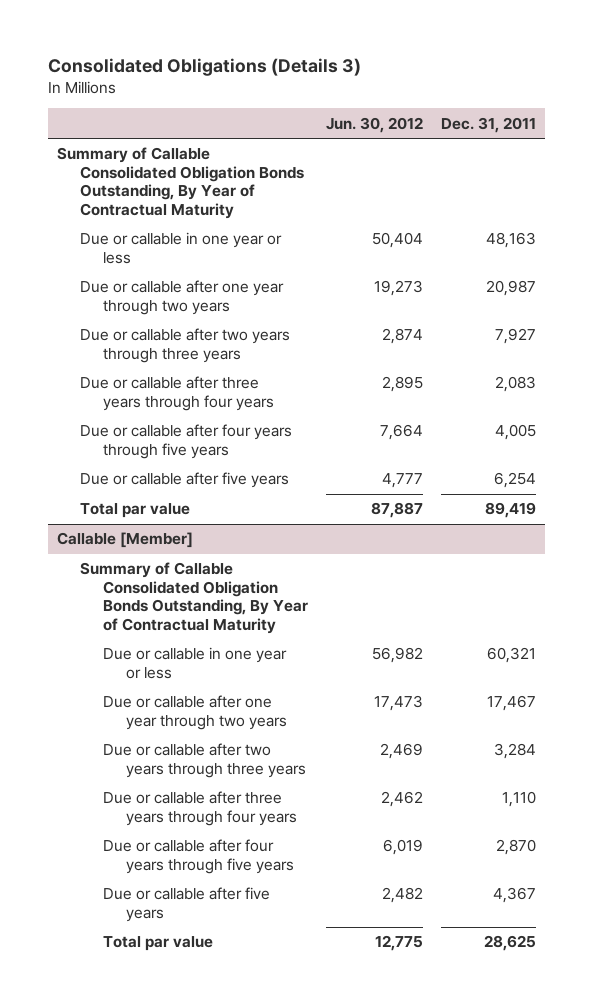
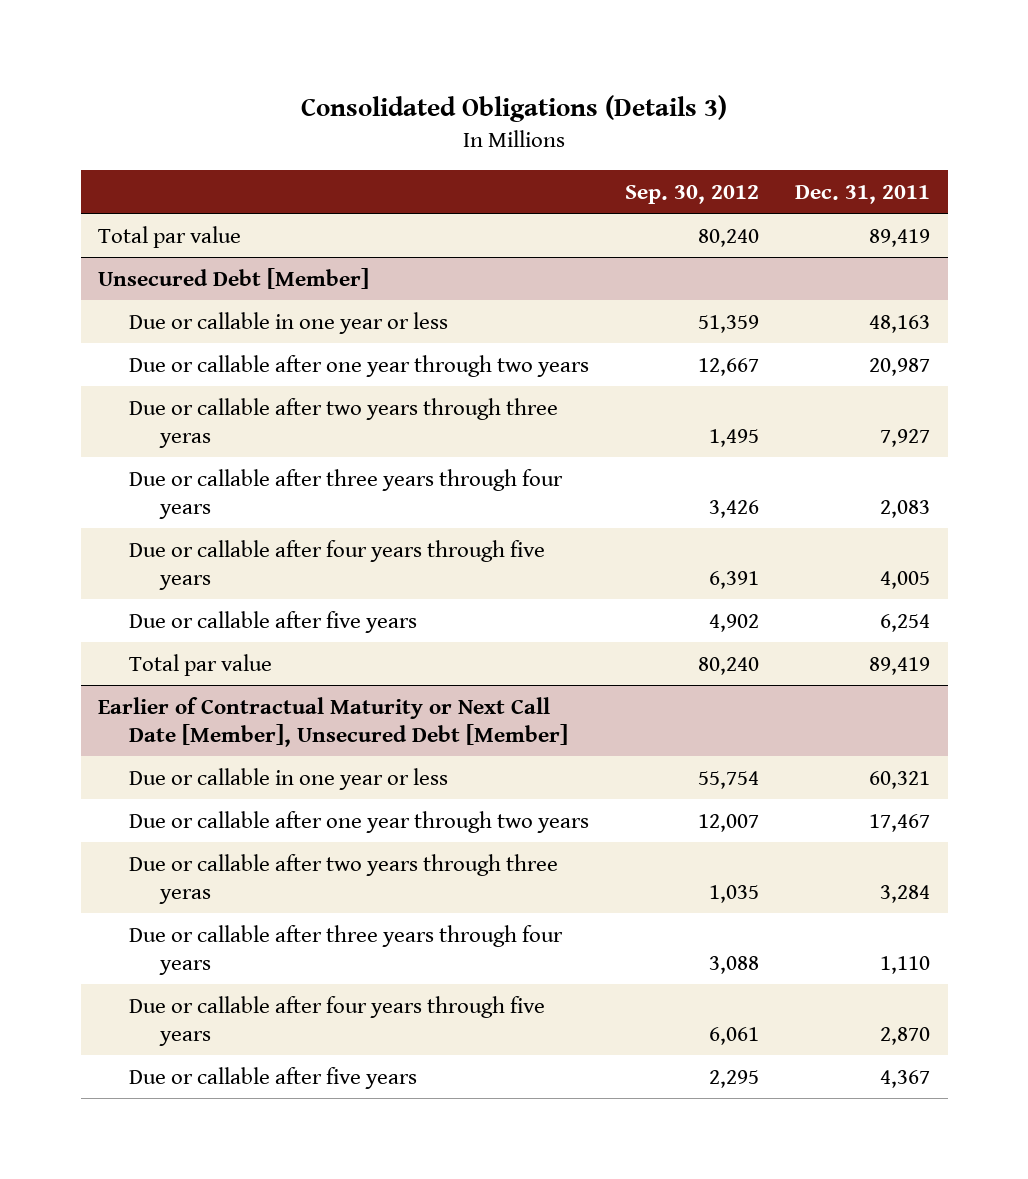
[326,116,424,133] Jun. 30, 2012 -> none
none -> [625,185,760,205] Sep. 30, 2012
[56,147,304,219] Summary of Callable Consolidated Obligation Bonds Outstanding, By Year of Contractual Maturity -> none
none -> [98,225,242,248] Total par value
none -> [98,267,370,289] Unsecured Debt [Member]
[79,328,290,363] Due or callable after two years through three years -> [129,397,559,449] Due or callable after two years through three yeras
[56,532,193,549] Callable [Member] -> none
[79,562,308,634] Summary of Callable Consolidated Obligation Bonds Outstanding, By Year of Contractual Maturity -> none
none -> [98,696,569,748] Earlier of Contractual Maturity or Next Call Date [Member], Unsecured Debt [Member]
[102,743,307,778] Due or callable after two years through three years -> [129,853,559,905] Due or callable after two years through three yeras
[102,936,213,952] Total par value -> none

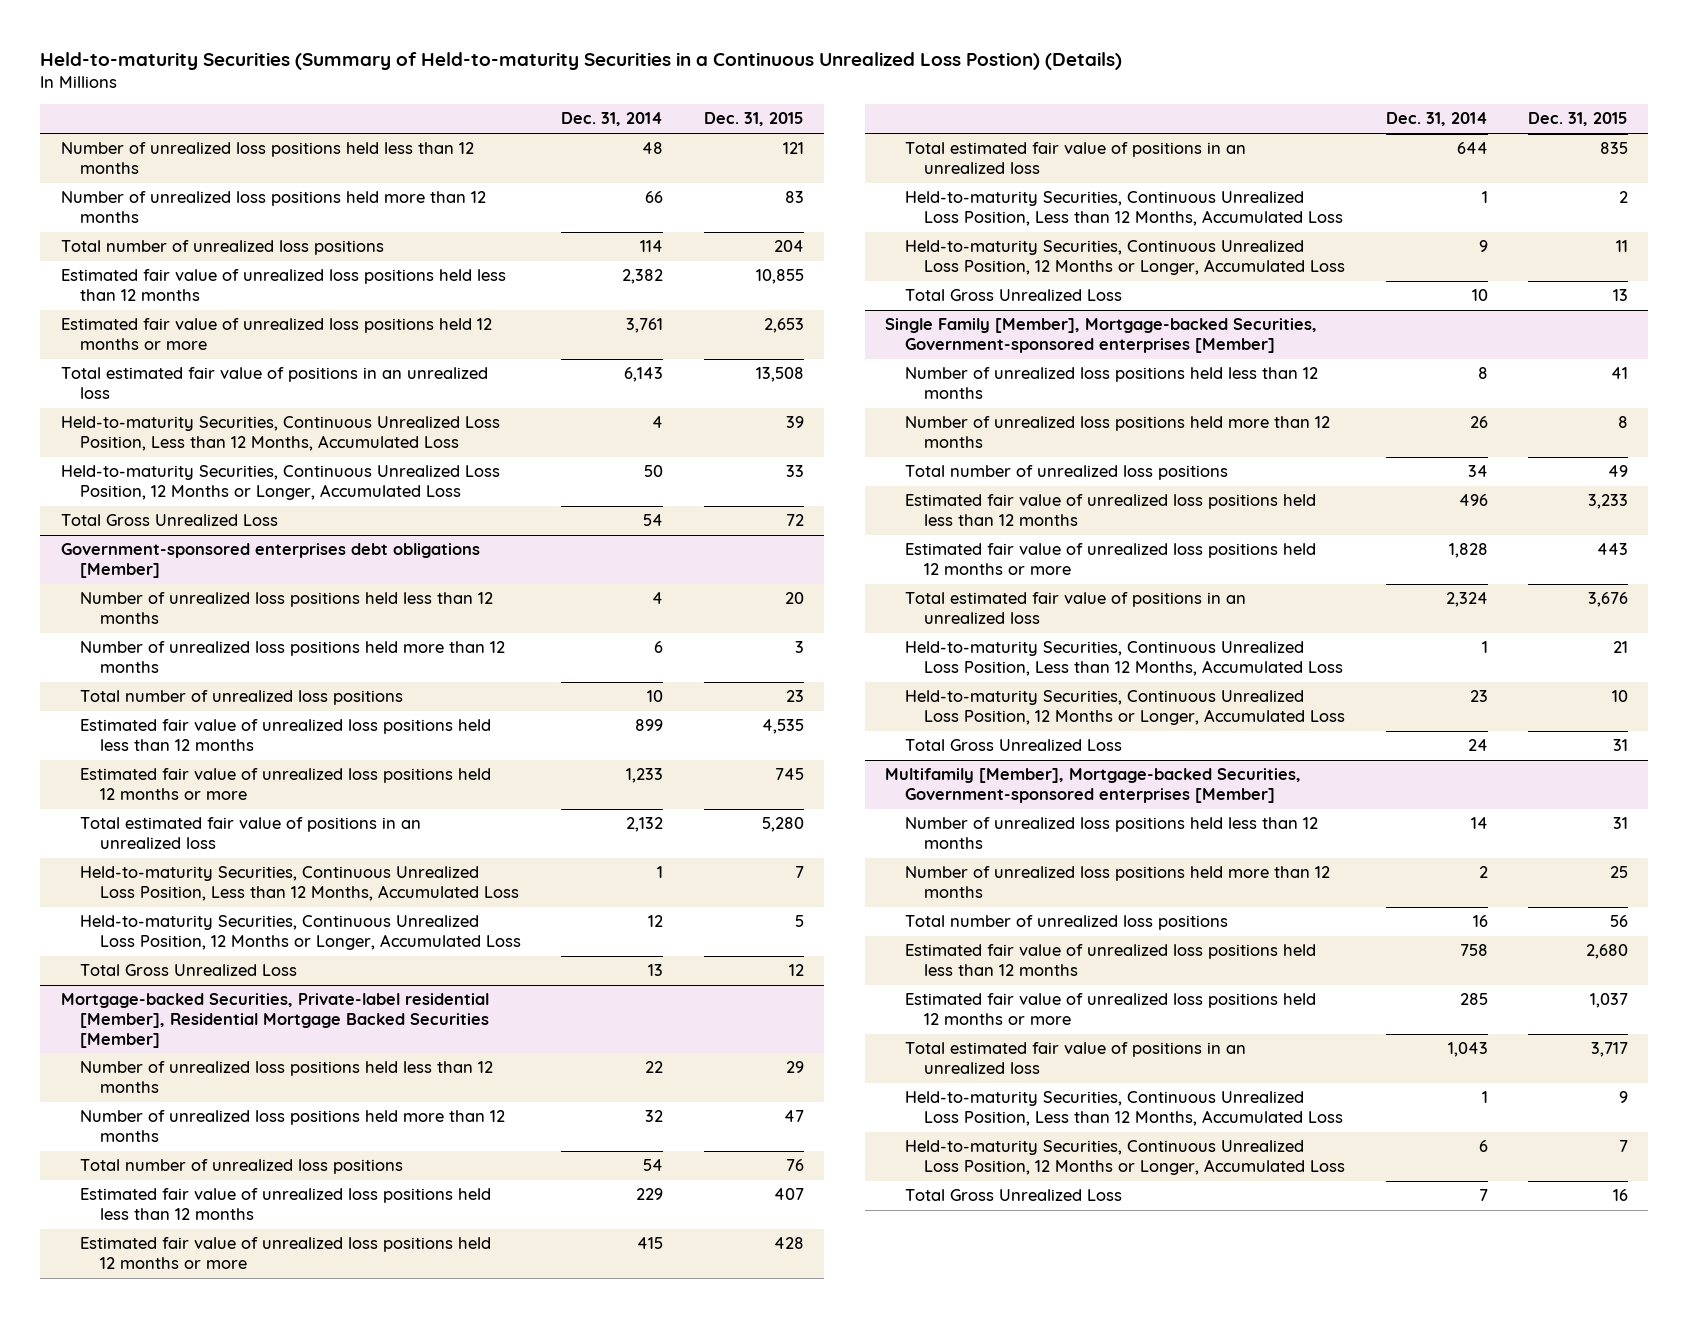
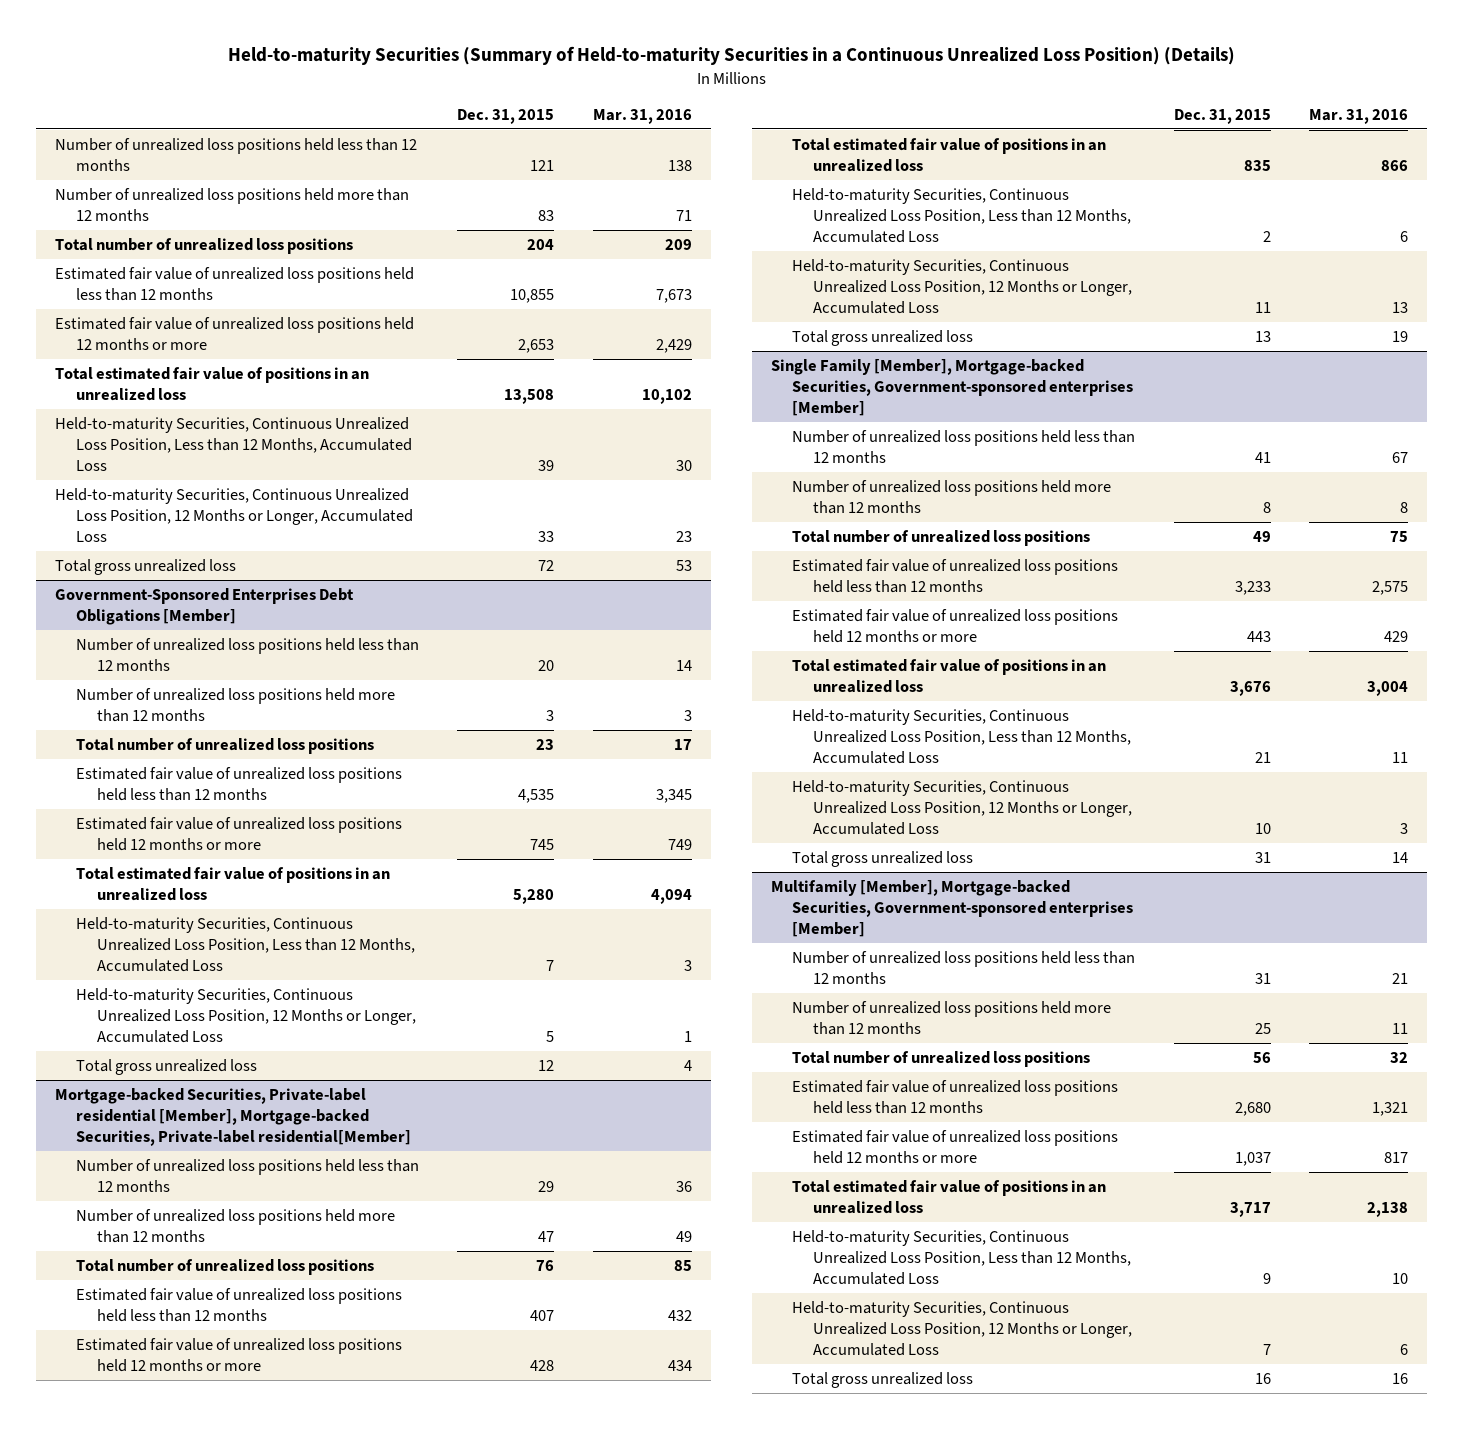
[40,51,1123,70] Held-to-maturity Securities (Summary of Held-to-maturity Securities in a Continuous Unrealized Loss Postion) (Details) -> [227,46,1235,66] Held-to-maturity Securities (Summary of Held-to-maturity Securities in a Continuous Unrealized Loss Position) (Details)
[561,112,664,127] Dec. 31, 2014 -> none
none -> [592,108,692,124] Mar. 31, 2016
[60,514,278,527] Total Gross Unrealized Loss -> [55,558,237,575] Total gross unrealized loss
[60,543,480,579] Government-sponsored enterprises debt obligations [Member] -> [55,587,355,625] Government-Sponsored Enterprises Debt Obligations [Member]
[80,964,298,977] Total Gross Unrealized Loss -> [76,1058,258,1075] Total gross unrealized loss
[60,993,490,1048] Mortgage-backed Securities, Private-label residential [Member], Residential Mortgage Backed Securities [Member] -> [55,1087,412,1146] Mortgage-backed Securities, Private-label residential [Member], Mortgage-backed Securities, Private-label residential[Member]
[904,289,1122,302] Total Gross Unrealized Loss -> [792,329,974,346] Total gross unrealized loss
[904,739,1122,752] Total Gross Unrealized Loss -> [792,850,974,867] Total gross unrealized loss
[904,1189,1122,1202] Total Gross Unrealized Loss -> [792,1371,974,1388] Total gross unrealized loss

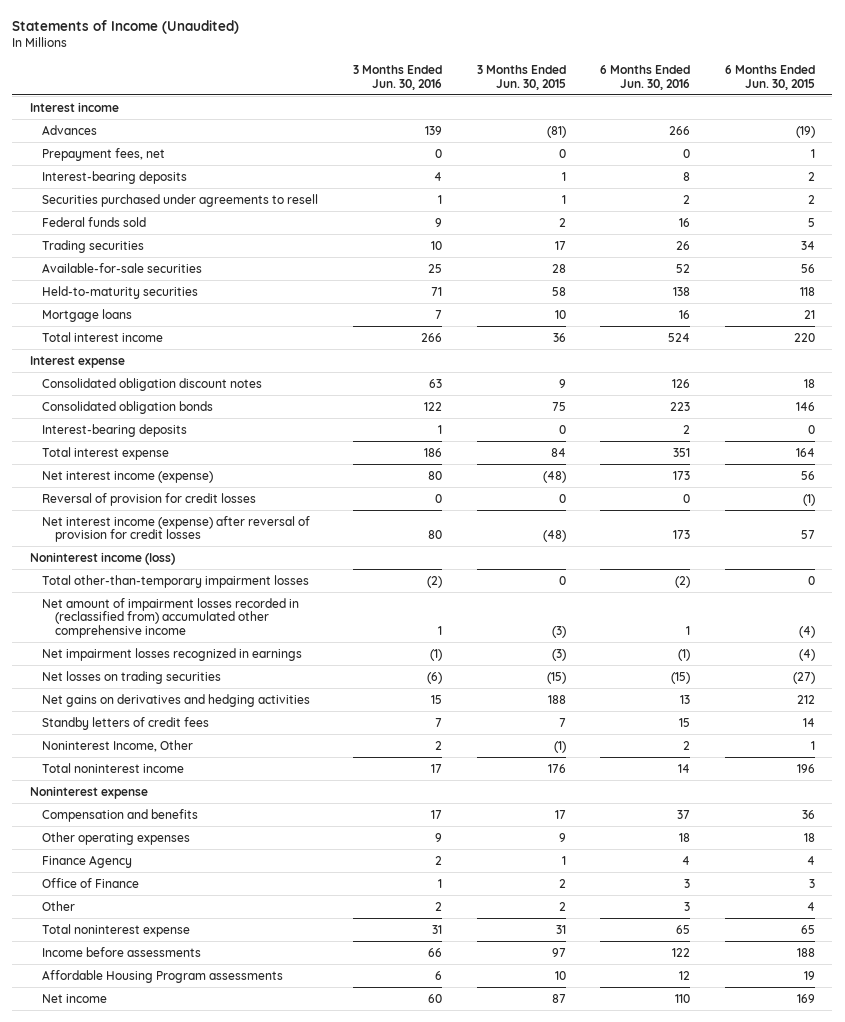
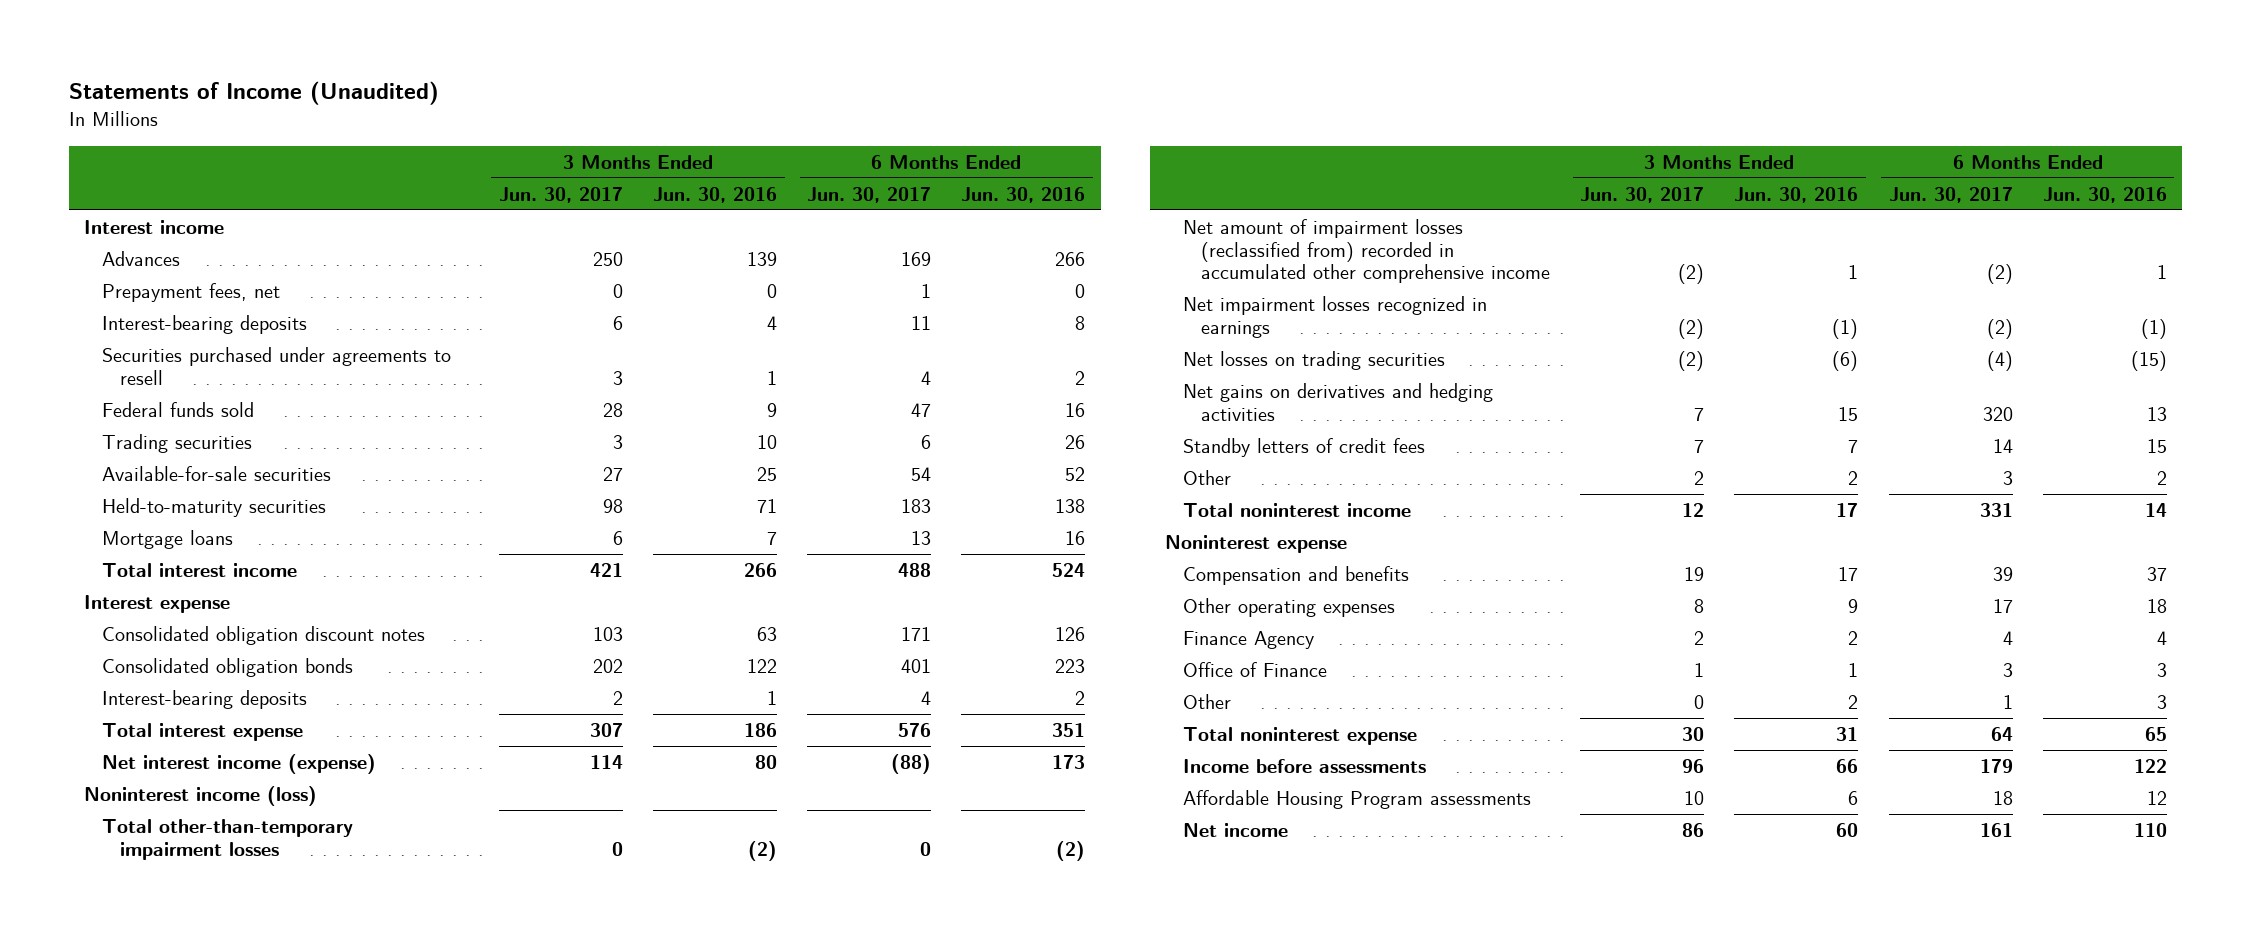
[476,64,566,90] 3 Months Ended Jun. 30, 2015 -> none
[724,64,815,90] 6 Months Ended Jun. 30, 2015 -> none
none -> [498,186,623,203] Jun. 30, 2017
none -> [807,186,932,203] Jun. 30, 2017
[42,492,257,506] Reversal of provision for credit losses -> none
[42,515,311,543] Net interest income (expense) after reversal of provision for credit losses -> none
[42,597,300,639] Net amount of impairment losses recorded in (reclassified from) accumulated other comprehensive income -> [1183,218,1550,284] Net amount of impairment losses (reclassified from) recorded in accumulated other comprehensive income
[42,739,194,752] Noninterest Income, Other -> none
none -> [1183,469,1232,485] Other

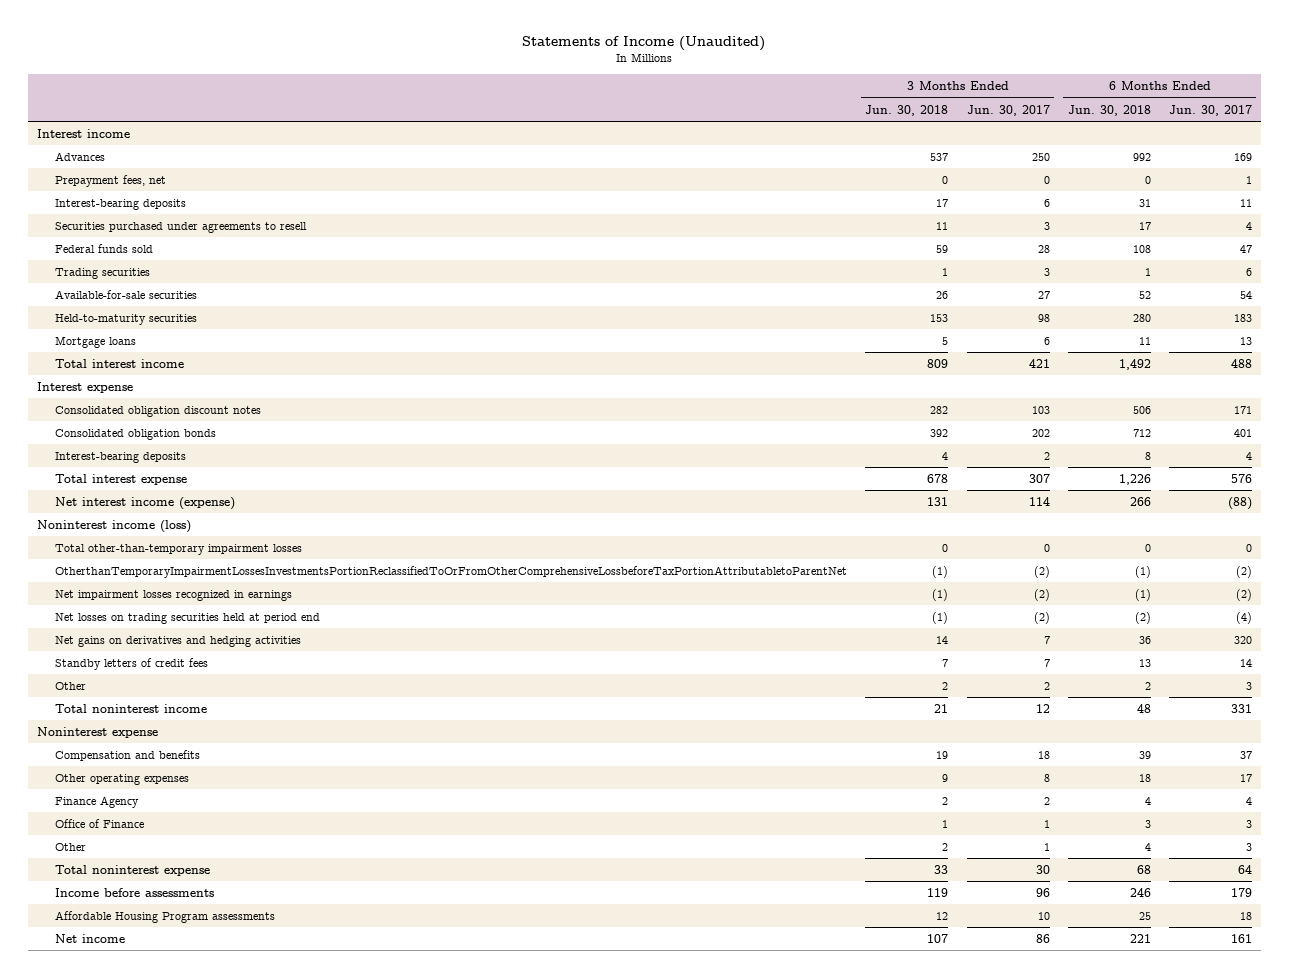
[653,186,778,203] Jun. 30, 2016 -> none
[961,186,1086,203] Jun. 30, 2016 -> none
none -> [865,104,949,116] Jun. 30, 2018
none -> [1067,104,1151,116] Jun. 30, 2018
[1183,218,1550,284] Net amount of impairment losses (reclassified from) recorded in accumulated other comprehensive income -> [55,565,848,578] OtherthanTemporaryImpairmentLossesInvestmentsPortionReclassifiedToOrFromOtherComprehensiveLossbeforeTaxPortionAttributabletoParentNet
[1183,350,1446,370] Net losses on trading securities -> [55,612,321,624] Net losses on trading securities held at period end
[1684,566,1705,581] 19 -> [1037,750,1050,759] 18
[1992,566,2013,581] 39 -> [1239,750,1252,759] 37
[1694,694,1705,709] 0 -> [1043,842,1050,851] 1
[2002,694,2013,709] 1 -> [1245,842,1252,851] 3

